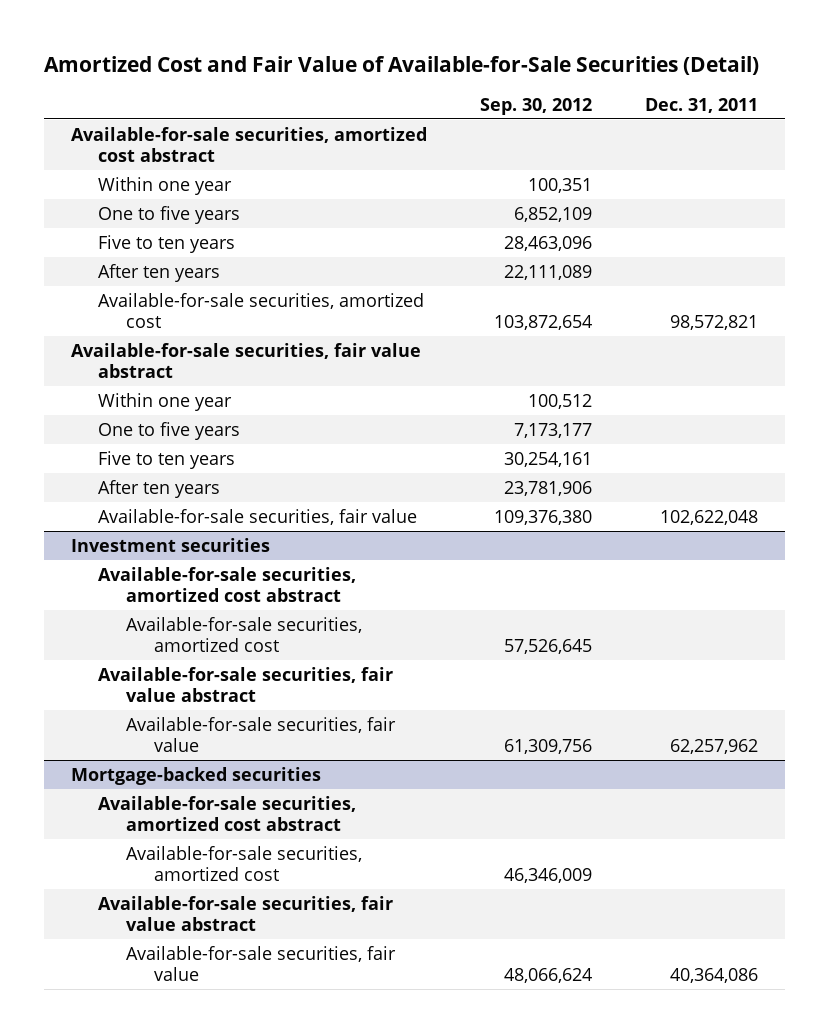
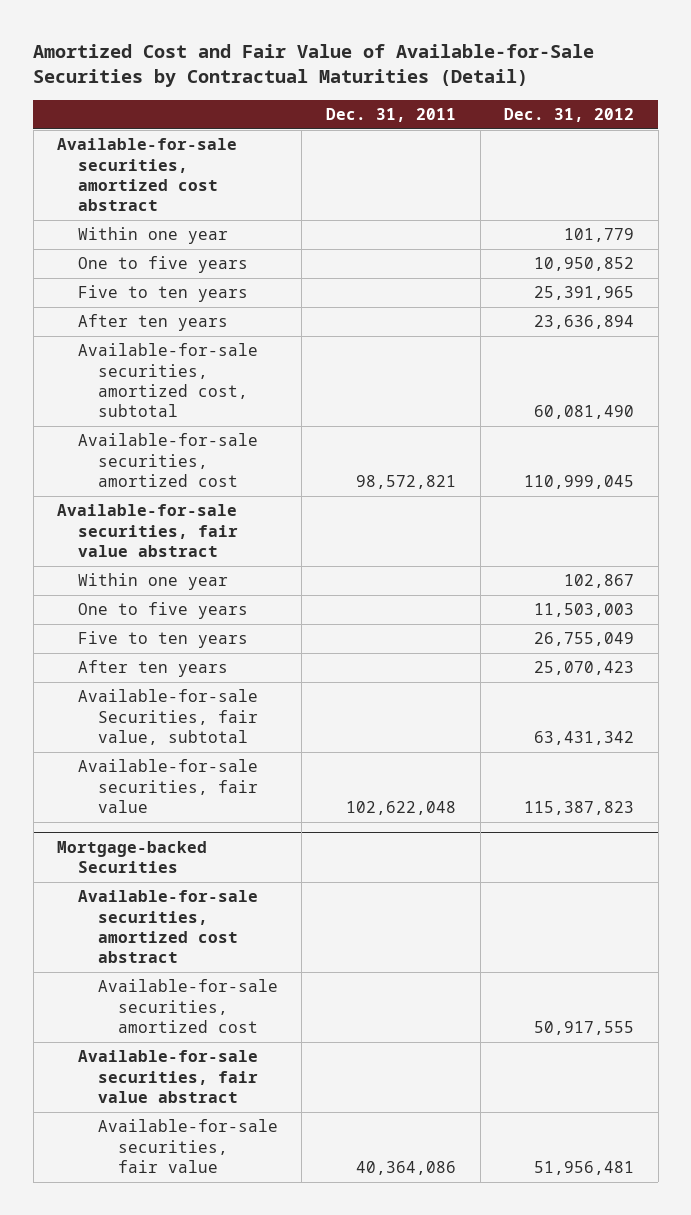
[44,55,760,75] Amortized Cost and Fair Value of Available-for-Sale Securities (Detail) -> [33,44,595,88] Amortized Cost and Fair Value of Available-for-Sale Securities by Contractual Maturities (Detail)
[480,97,593,115] Sep. 30, 2012 -> none
none -> [504,108,635,123] Dec. 31, 2012
none -> [77,343,258,418] Available-for-sale securities, amortized cost, subtotal
none -> [77,689,258,746] Available-for-sale Securities, fair value, subtotal
[70,537,270,552] Investment securities -> none
[98,566,357,603] Available-for-sale securities, amortized cost abstract -> none
[126,616,363,653] Available-for-sale securities, amortized cost -> none
[98,666,394,703] Available-for-sale securities, fair value abstract -> none
[126,716,397,753] Available-for-sale securities, fair value -> none
[70,766,321,785] Mortgage-backed securities -> [57,840,208,873] Mortgage-backed Securities

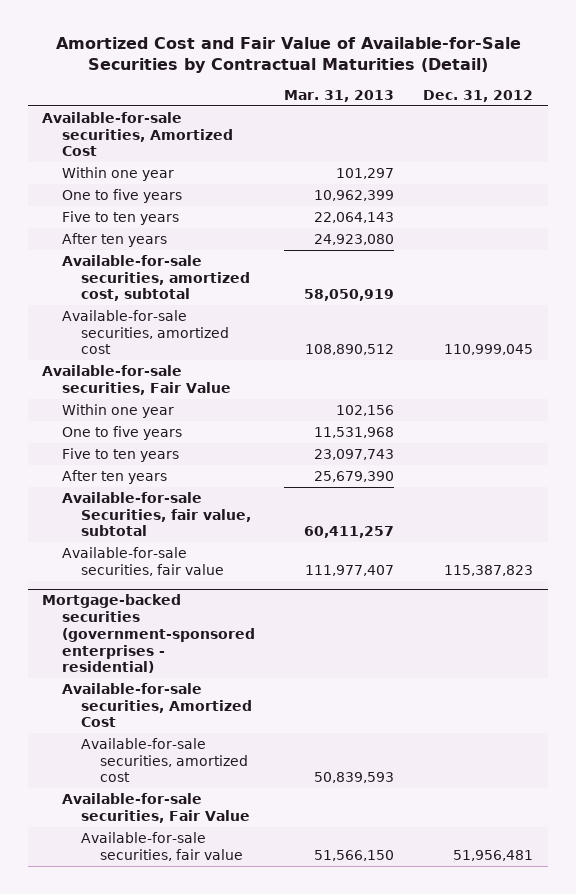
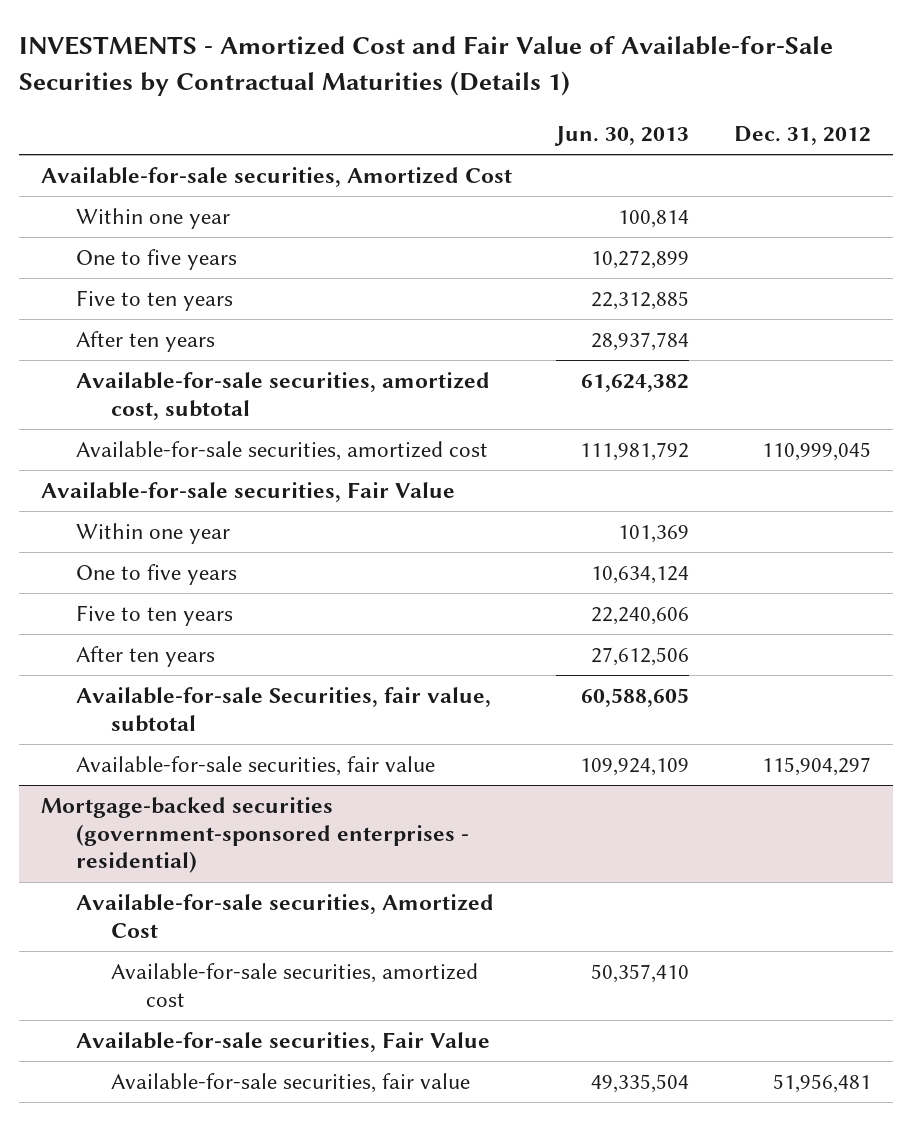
[55,37,521,74] Amortized Cost and Fair Value of Available-for-Sale Securities by Contractual Maturities (Detail) -> [18,36,833,96] INVESTMENTS - Amortized Cost and Fair Value of Available-for-Sale Securities by Contractual Maturities (Details 1)
[283,90,394,103] Mar. 31, 2013 -> none
none -> [554,125,690,146] Jun. 30, 2013
[444,564,534,576] 115,387,823 -> [761,757,871,777] 115,904,297

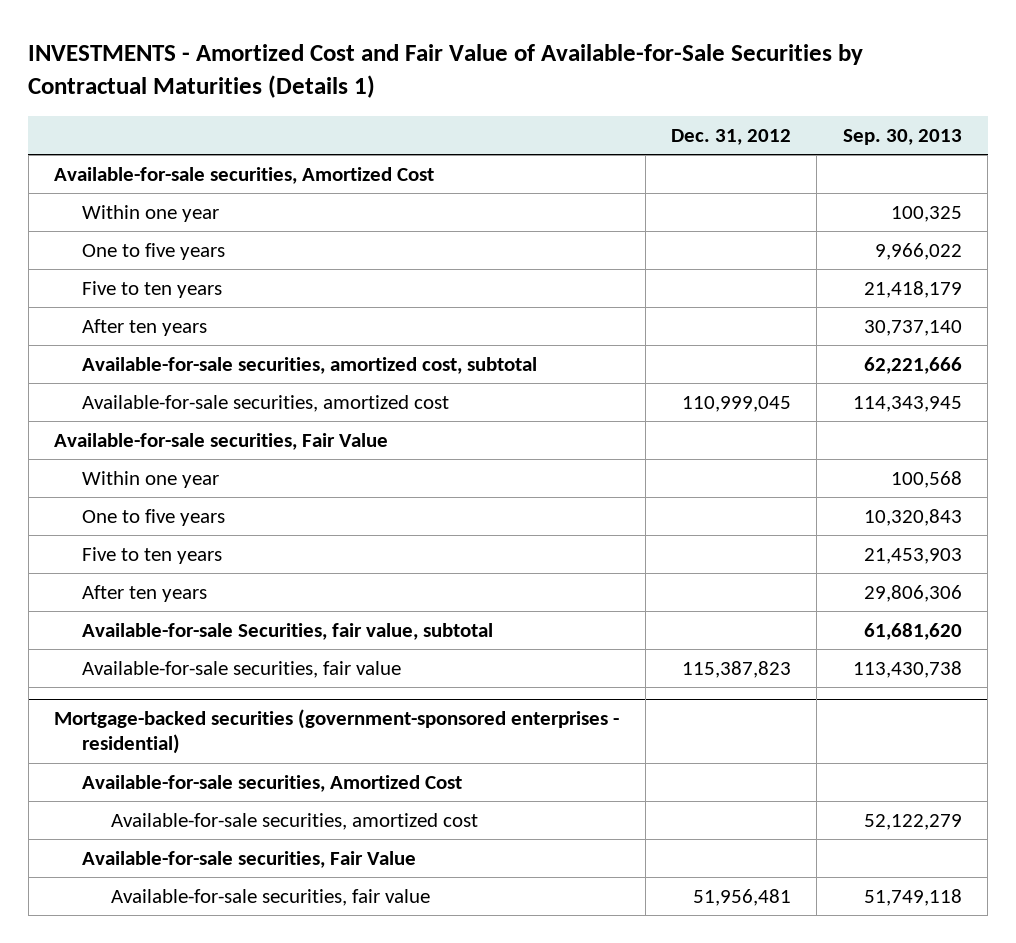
[554,125,690,146] Jun. 30, 2013 -> none
none -> [842,128,962,145] Sep. 30, 2013
[761,757,871,777] 115,904,297 -> [682,661,792,679] 115,387,823

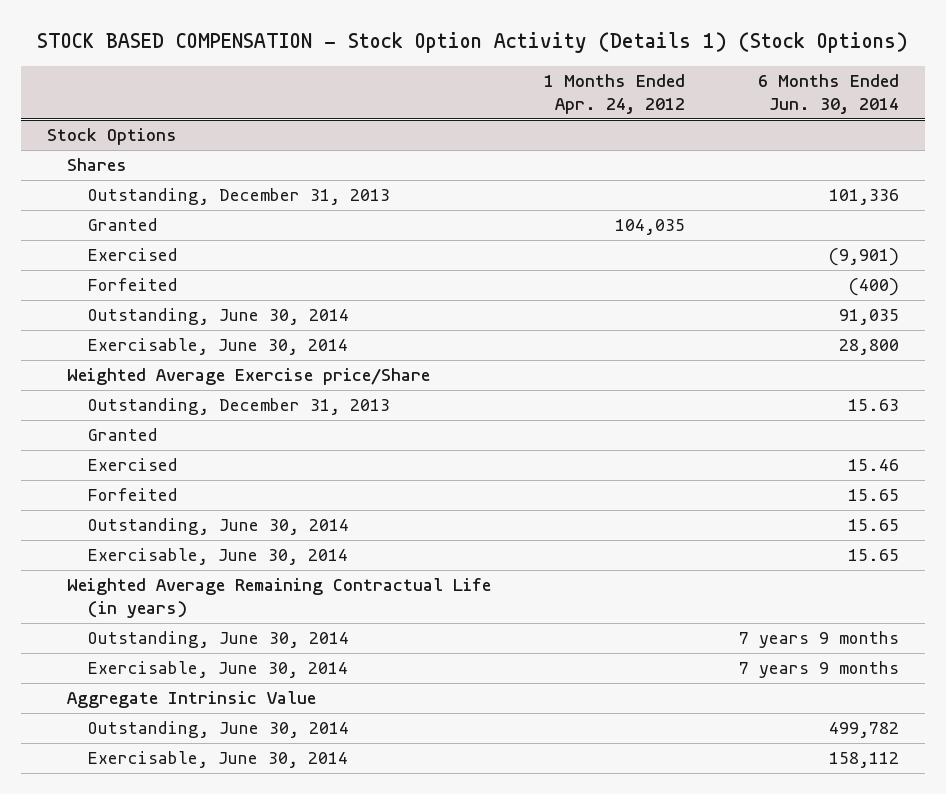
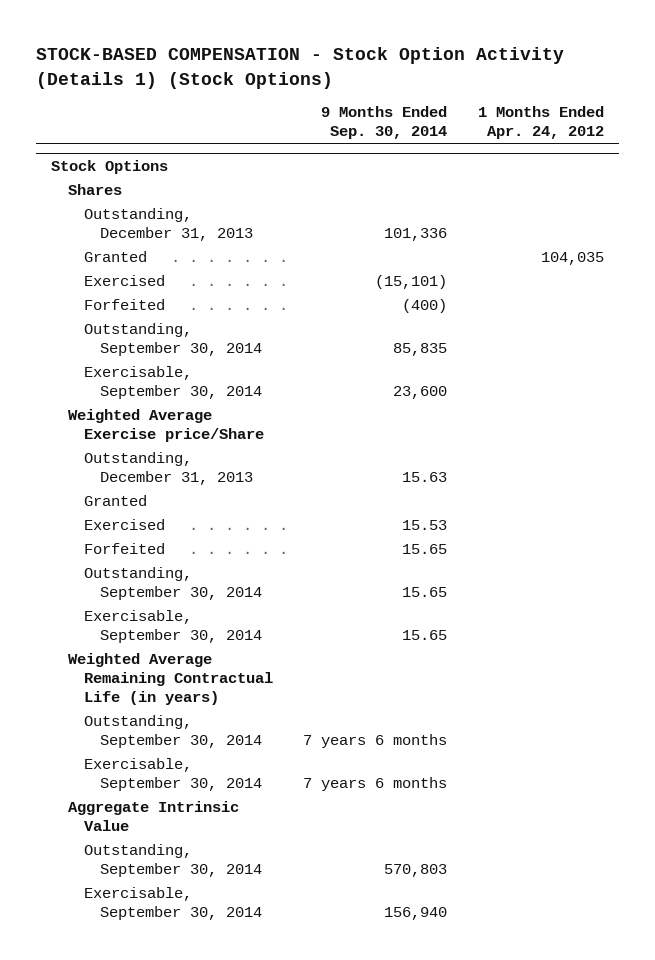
[36,32,908,54] STOCK BASED COMPENSATION - Stock Option Activity (Details 1) (Stock Options) -> [36,47,565,89] STOCK-BASED COMPENSATION - Stock Option Activity (Details 1) (Stock Options)
[757,74,899,115] 6 Months Ended Jun. 30, 2014 -> none
none -> [321,106,448,140] 9 Months Ended Sep. 30, 2014
[87,307,349,325] Outstanding, June 30, 2014 -> [84,323,263,357] Outstanding, September 30, 2014
[87,337,348,355] Exercisable, June 30, 2014 -> [84,366,263,400] Exercisable, September 30, 2014
[87,517,349,535] Outstanding, June 30, 2014 -> [84,567,263,601] Outstanding, September 30, 2014
[87,547,348,565] Exercisable, June 30, 2014 -> [84,610,263,644] Exercisable, September 30, 2014
[87,630,349,648] Outstanding, June 30, 2014 -> [84,715,263,749] Outstanding, September 30, 2014
[87,660,348,678] Exercisable, June 30, 2014 -> [84,758,263,792] Exercisable, September 30, 2014
[87,720,349,738] Outstanding, June 30, 2014 -> [84,844,263,878] Outstanding, September 30, 2014
[87,750,348,768] Exercisable, June 30, 2014 -> [84,887,263,921] Exercisable, September 30, 2014

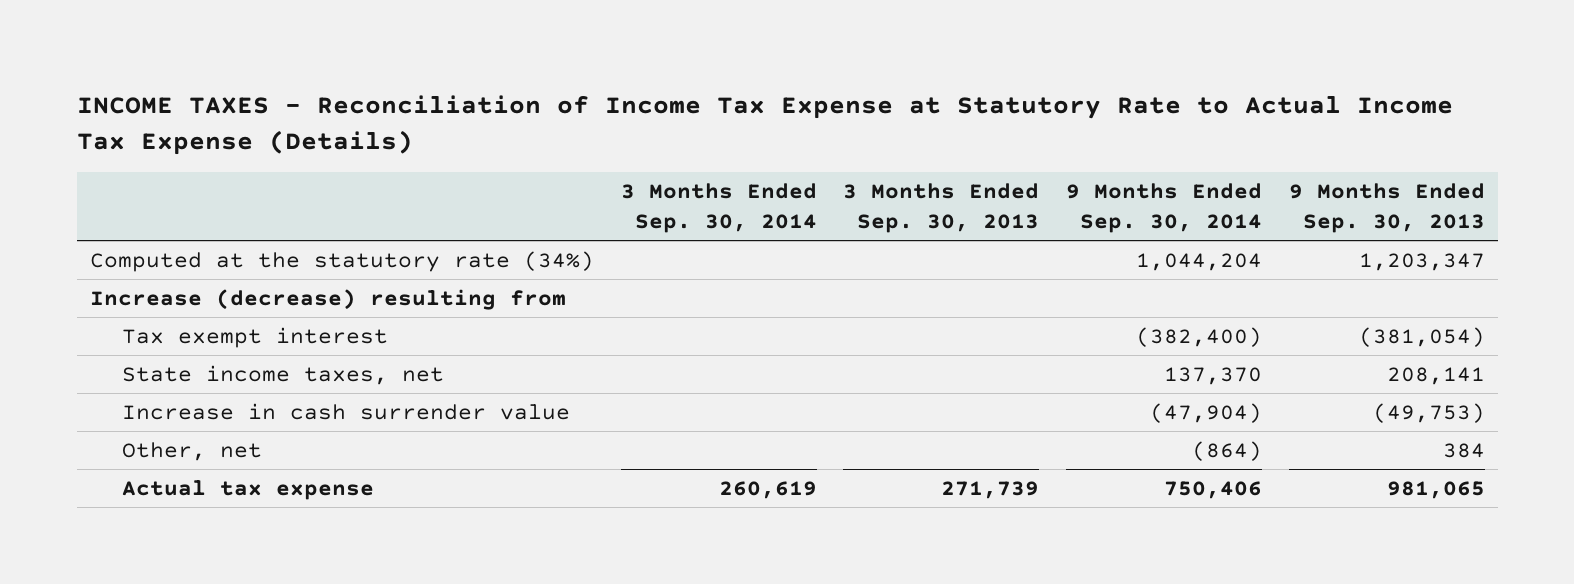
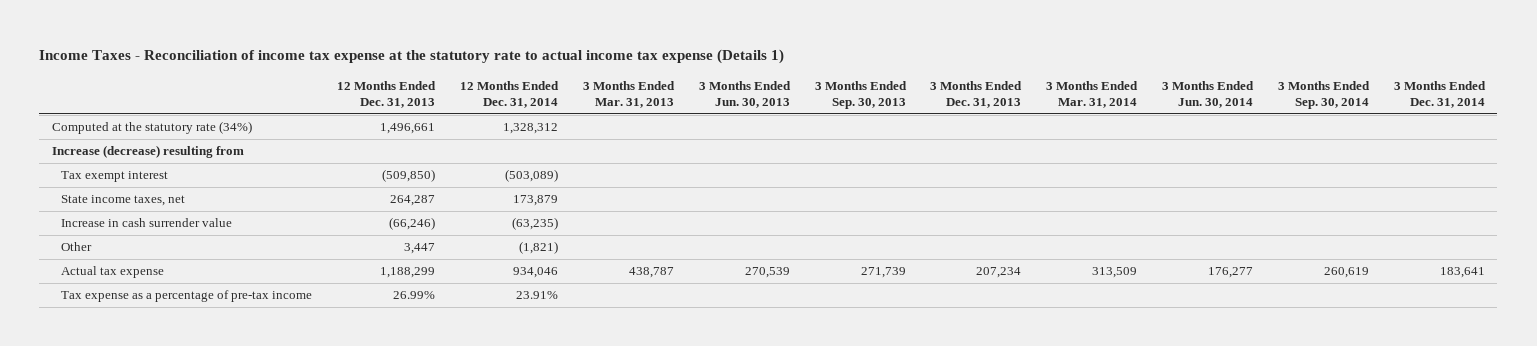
[76,94,1453,155] INCOME TAXES - Reconciliation of Income Tax Expense at Statutory Rate to Actual Income Tax Expense (Details) -> [39,48,785,64] Income Taxes - Reconciliation of income tax expense at the statutory rate to actual income tax expense (Details 1)
[1065,182,1262,234] 9 Months Ended Sep. 30, 2014 -> none
[1288,182,1485,234] 9 Months Ended Sep. 30, 2013 -> none
none -> [337,80,437,108] 12 Months Ended Dec. 31, 2013
none -> [460,80,560,108] 12 Months Ended Dec. 31, 2014
none -> [582,80,675,108] 3 Months Ended Mar. 31, 2013
none -> [698,80,791,108] 3 Months Ended Jun. 30, 2013
none -> [930,80,1023,108] 3 Months Ended Dec. 31, 2013
none -> [1046,80,1139,108] 3 Months Ended Mar. 31, 2014
none -> [1162,80,1255,108] 3 Months Ended Jun. 30, 2014
none -> [1393,80,1486,108] 3 Months Ended Dec. 31, 2014
[121,442,262,462] Other, net -> [61,242,93,252] Other
none -> [61,290,313,303] Tax expense as a percentage of pre-tax income

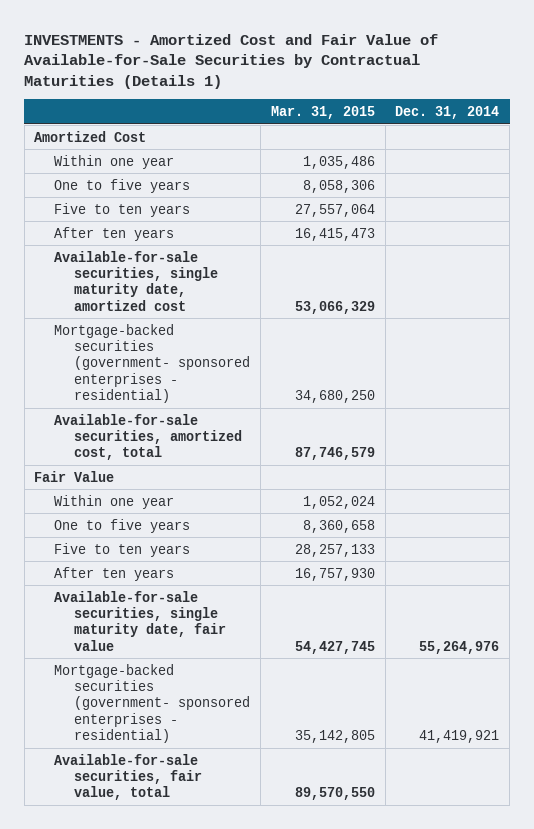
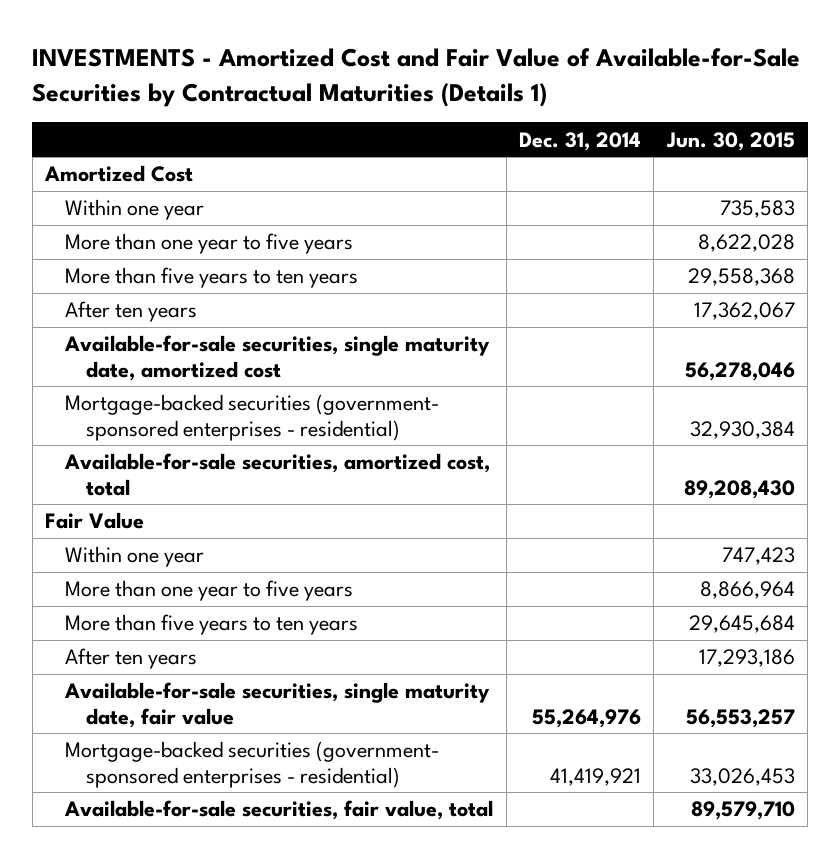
[270,105,375,119] Mar. 31, 2015 -> none
none -> [665,131,795,151] Jun. 30, 2015
[54,178,191,193] One to five years -> [65,233,354,255] More than one year to five years
[54,202,191,217] Five to ten years -> [65,267,359,289] More than five years to ten years
[54,518,191,533] One to five years -> [65,580,354,602] More than one year to five years
[54,542,191,557] Five to ten years -> [65,614,359,636] More than five years to ten years

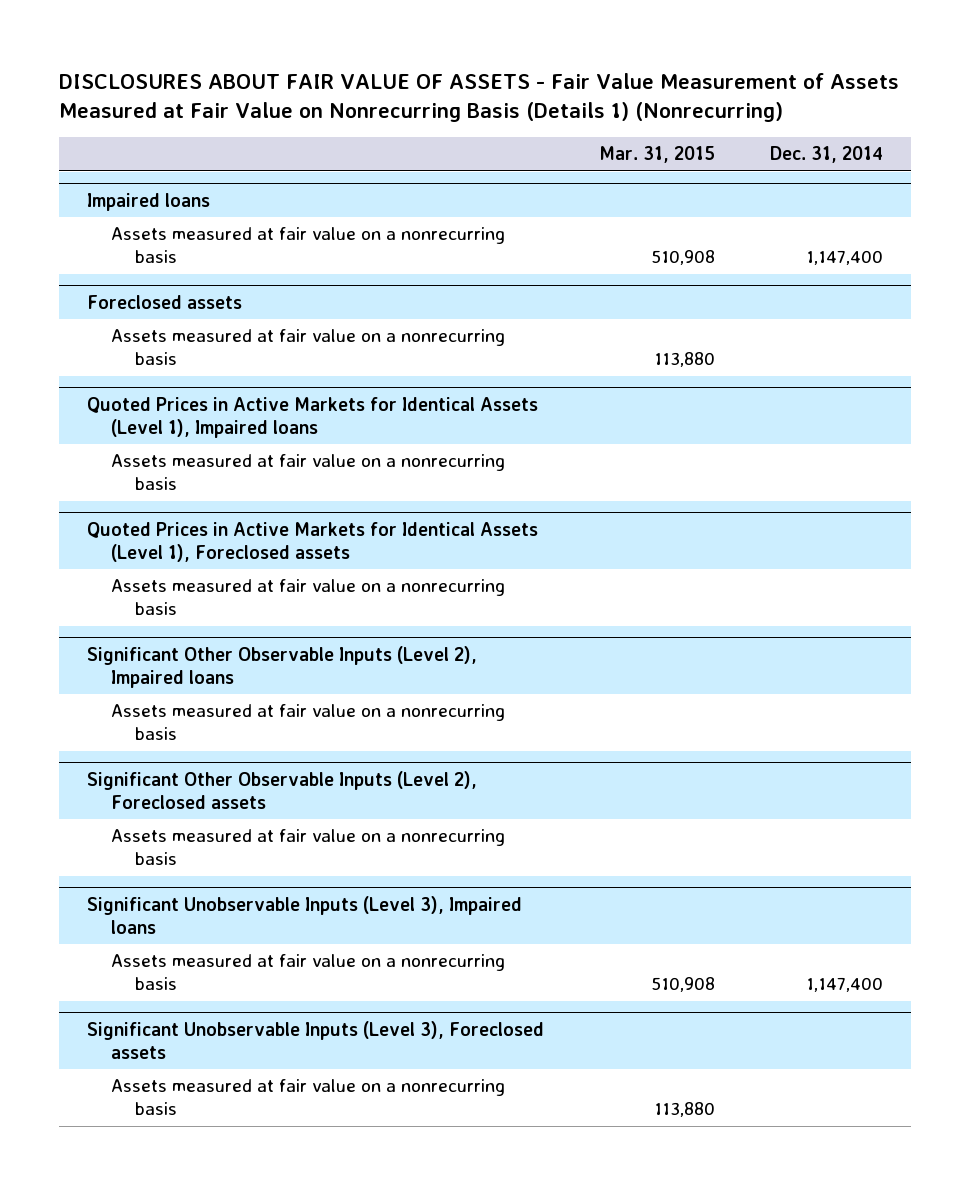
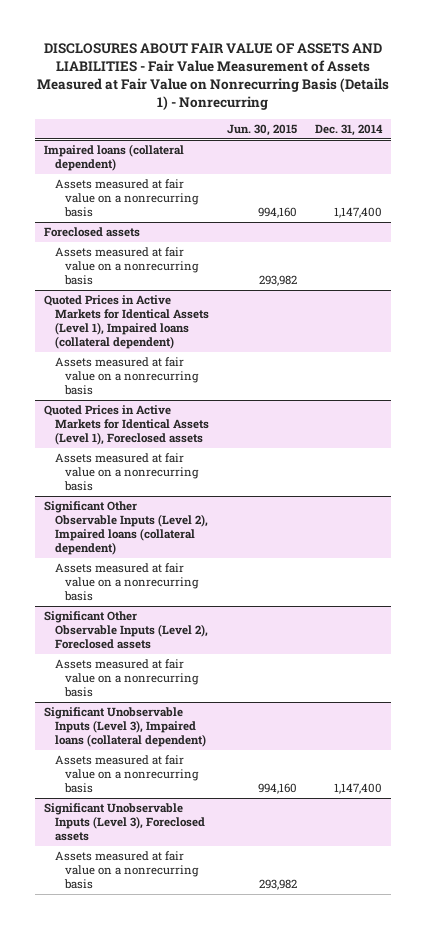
[58,72,899,123] DISCLOSURES ABOUT FAIR VALUE OF ASSETS - Fair Value Measurement of Assets Measured at Fair Value on Nonrecurring Basis (Details 1) (Nonrecurring) -> [36,42,389,111] DISCLOSURES ABOUT FAIR VALUE OF ASSETS AND LIABILITIES - Fair Value Measurement of Assets Measured at Fair Value on Nonrecurring Basis (Details 1) - Nonrecurring
[598,146,715,164] Mar. 31, 2015 -> none
none -> [226,123,297,136] Jun. 30, 2015
[86,192,210,211] Impaired loans -> [43,144,184,172] Impaired loans (collateral dependent)
[86,396,538,438] Quoted Prices in Active Markets for Identical Assets (Level 1), Impaired loans -> [43,295,209,350] Quoted Prices in Active Markets for Identical Assets (Level 1), Impaired loans (collateral dependent)
[86,645,477,688] Significant Other Observable Inputs (Level 2), Impaired loans -> [43,501,208,556] Significant Other Observable Inputs (Level 2), Impaired loans (collateral dependent)
[86,895,522,934] Significant Unobservable Inputs (Level 3), Impaired loans -> [43,707,206,748] Significant Unobservable Inputs (Level 3), Impaired loans (collateral dependent)

